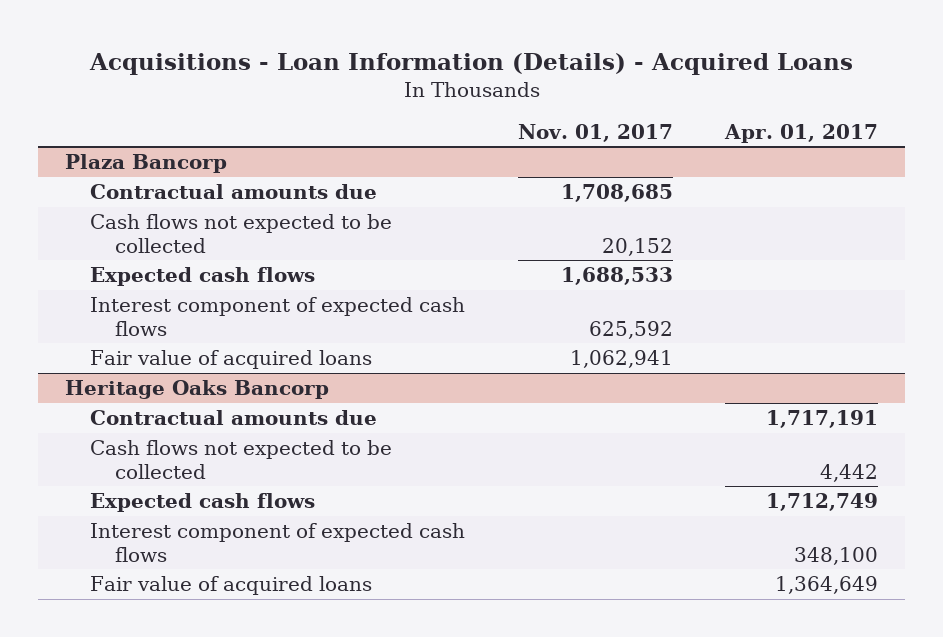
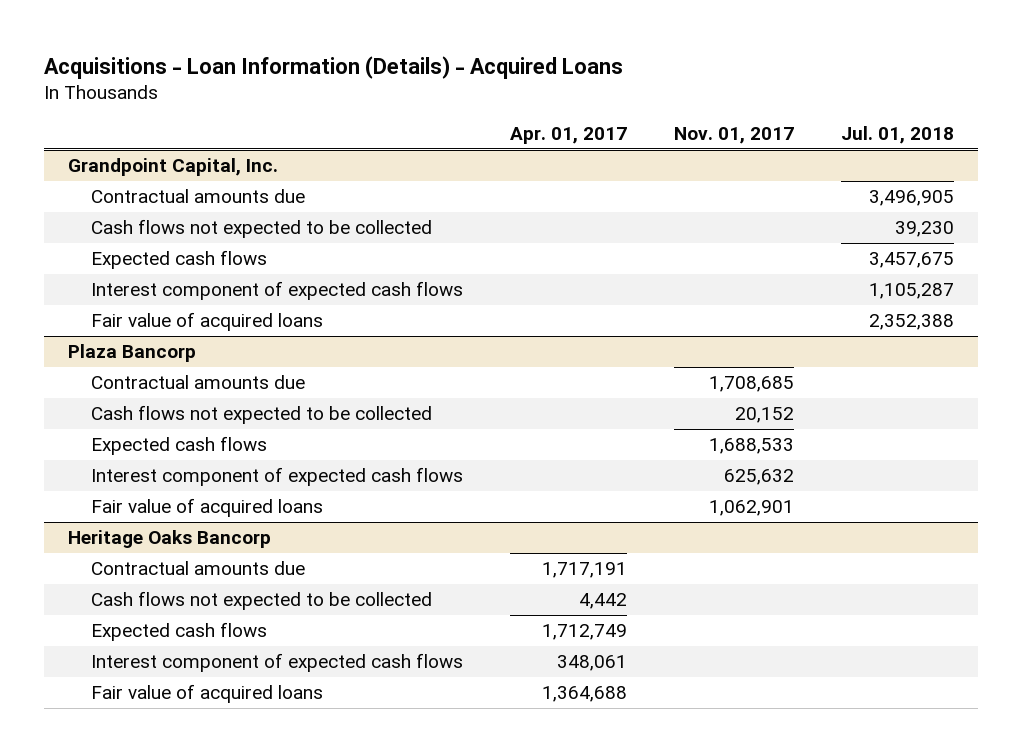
none -> [841,125,955,144] Jul. 01, 2018
none -> [67,158,278,177] Grandpoint Capital, Inc.
none -> [90,189,305,204] Contractual amounts due
none -> [90,219,432,239] Cash flows not expected to be collected
none -> [90,250,267,270] Expected cash flows
none -> [90,281,463,301] Interest component of expected cash flows
none -> [90,312,323,332] Fair value of acquired loans
[588,320,673,339] 625,592 -> [724,469,795,486] 625,632
[569,350,673,369] 1,062,941 -> [709,500,795,517] 1,062,901
[794,546,879,565] 348,100 -> [556,655,627,672] 348,061
[775,576,879,595] 1,364,649 -> [541,686,627,703] 1,364,688

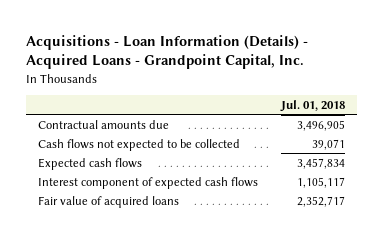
[44,55,624,79] Acquisitions - Loan Information (Details) - Acquired Loans -> [25,34,308,70] Acquisitions - Loan Information (Details) - Acquired Loans - Grandpoint Capital, Inc.
[509,126,627,144] Apr. 01, 2017 -> none
[674,126,795,144] Nov. 01, 2017 -> none
[67,158,278,177] Grandpoint Capital, Inc. -> none
[67,344,196,363] Plaza Bancorp -> none
[90,375,305,390] Contractual amounts due -> none
[90,405,432,425] Cash flows not expected to be collected -> none
[90,436,267,456] Expected cash flows -> none
[90,467,463,487] Interest component of expected cash flows -> none
[90,498,323,518] Fair value of acquired loans -> none
[67,530,271,549] Heritage Oaks Bancorp -> none
[90,561,305,576] Contractual amounts due -> none
[90,591,432,611] Cash flows not expected to be collected -> none
[90,622,267,642] Expected cash flows -> none
[90,653,463,673] Interest component of expected cash flows -> none
[90,684,323,704] Fair value of acquired loans -> none
[895,221,955,238] 39,230 -> [312,138,346,150] 39,071
[869,252,955,269] 3,457,675 -> [297,157,346,169] 3,457,834
[869,283,955,300] 1,105,287 -> [297,176,346,188] 1,105,117
[869,314,955,331] 2,352,388 -> [297,195,346,207] 2,352,717

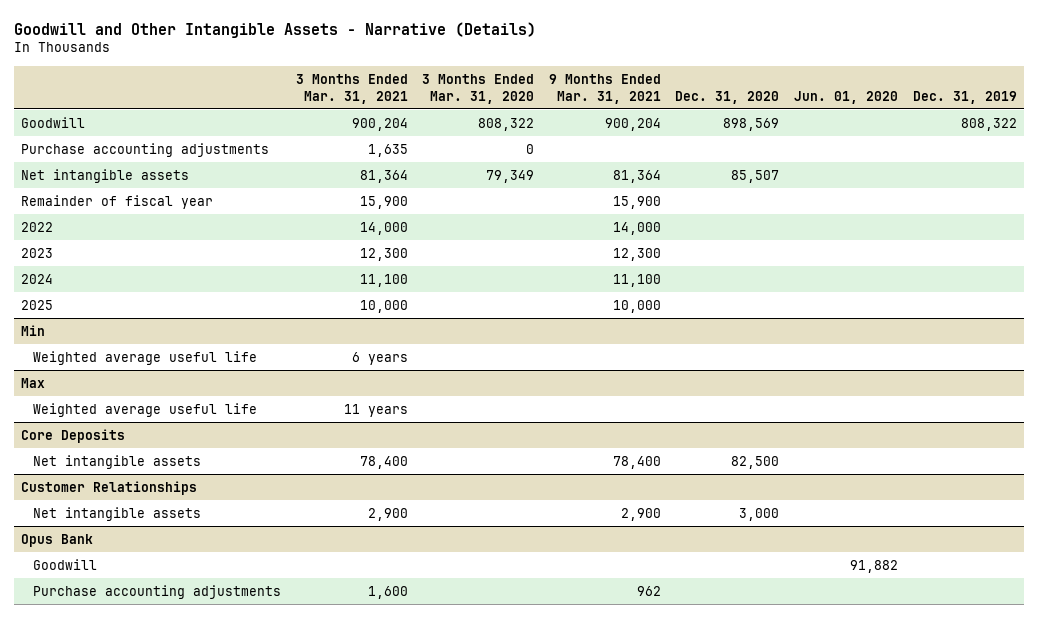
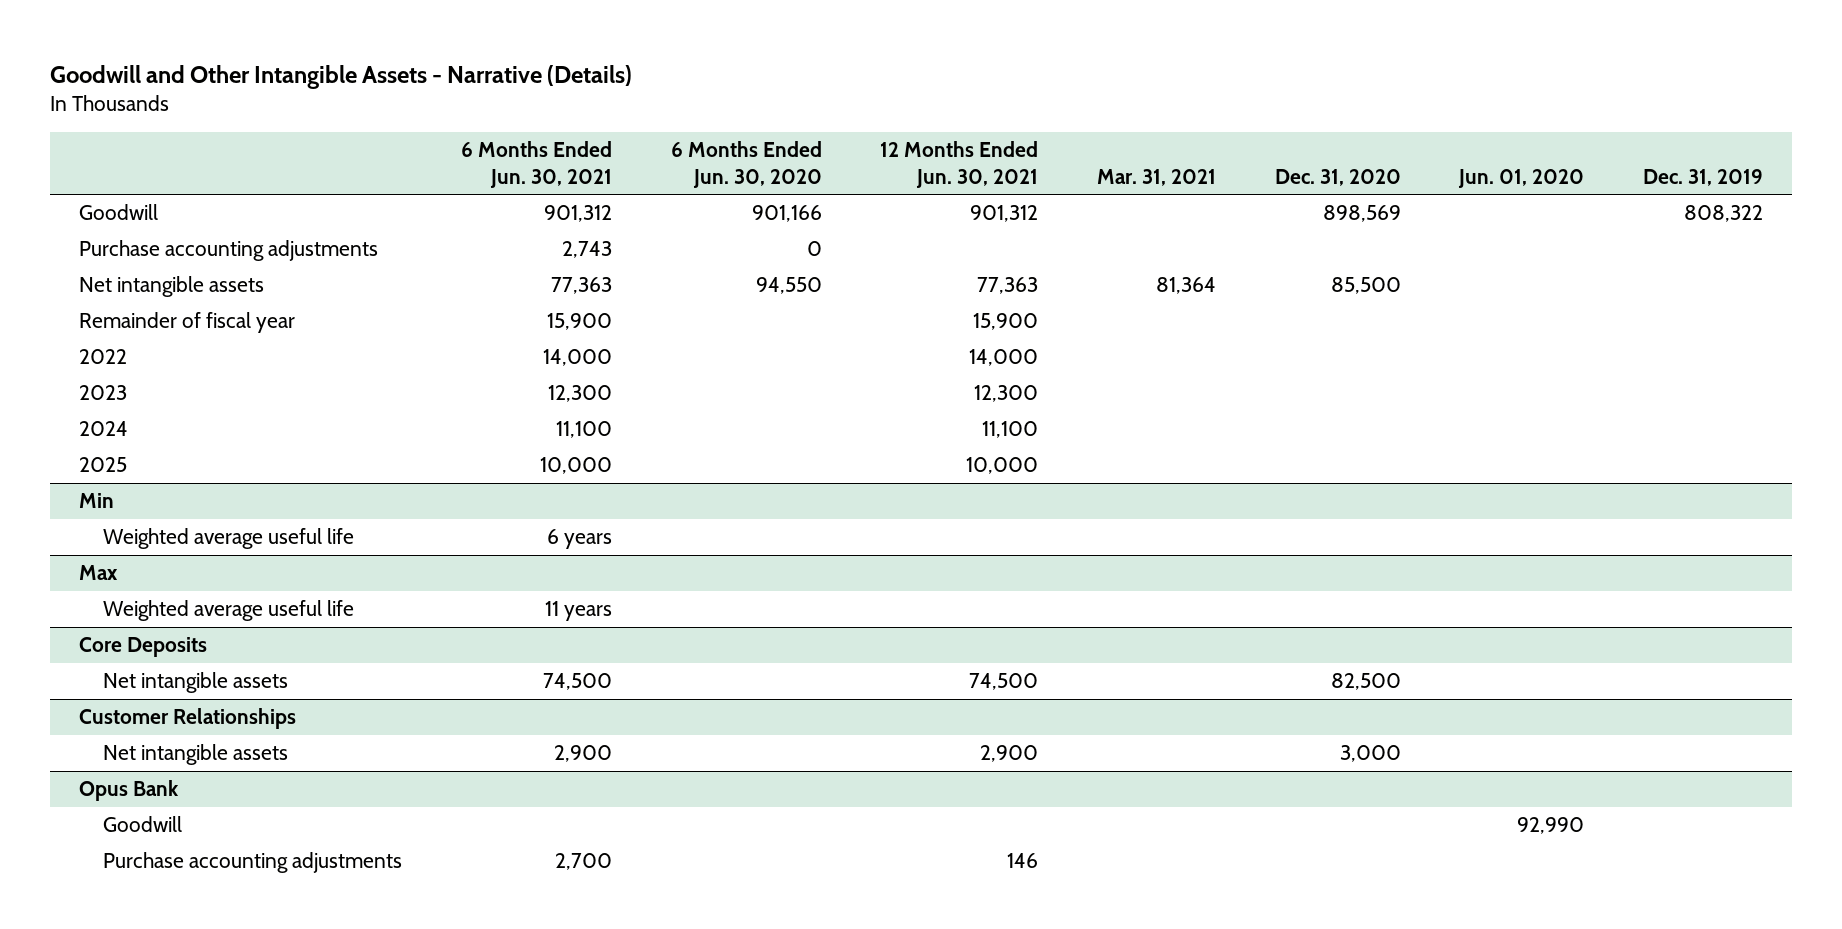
[295,73,408,104] 3 Months Ended Mar. 31, 2021 -> none
[422,73,535,104] 3 Months Ended Mar. 31, 2020 -> none
[548,73,661,104] 9 Months Ended Mar. 31, 2021 -> none
none -> [460,141,612,189] 6 Months Ended Jun. 30, 2021
none -> [670,141,822,189] 6 Months Ended Jun. 30, 2020
none -> [880,141,1039,189] 12 Months Ended Jun. 30, 2021
none -> [1096,169,1216,187] Mar. 31, 2021
[731,169,780,183] 85,507 -> [1330,277,1401,295] 85,500
[850,559,899,573] 91,882 -> [1517,817,1585,835] 92,990

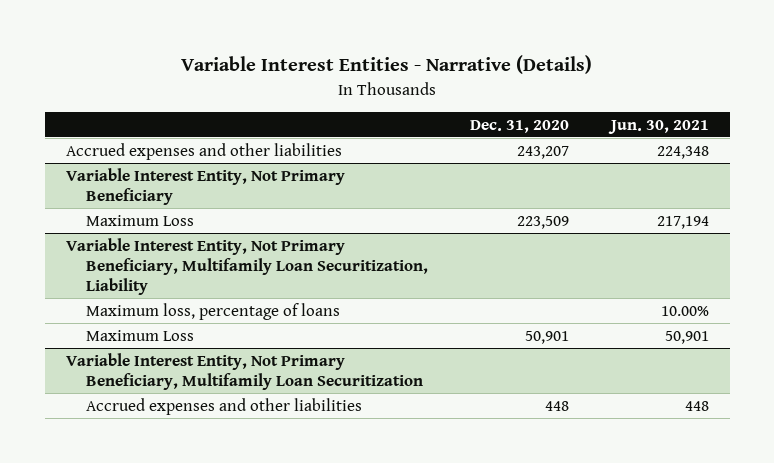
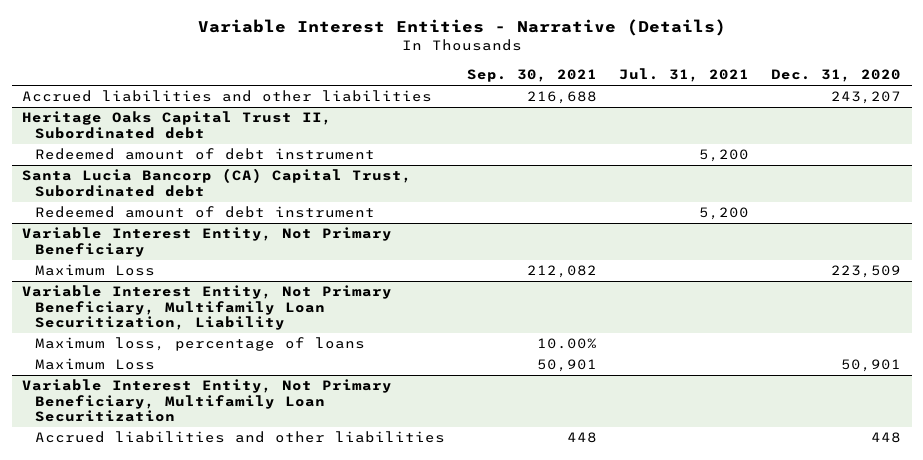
[607,119,709,134] Jun. 30, 2021 -> none
none -> [467,69,598,83] Sep. 30, 2021
none -> [618,68,749,83] Jul. 31, 2021
[65,142,342,160] Accrued expenses and other liabilities -> [22,90,433,103] Accrued liabilities and other liabilities
none -> [22,111,333,139] Heritage Oaks Capital Trust II, Subordinated debt
none -> [35,148,376,161] Redeemed amount of debt instrument
none -> [22,168,413,197] Santa Lucia Bancorp (CA) Capital Trust, Subordinated debt
none -> [35,206,376,219] Redeemed amount of debt instrument
[85,397,362,415] Accrued expenses and other liabilities -> [35,431,446,444] Accrued liabilities and other liabilities

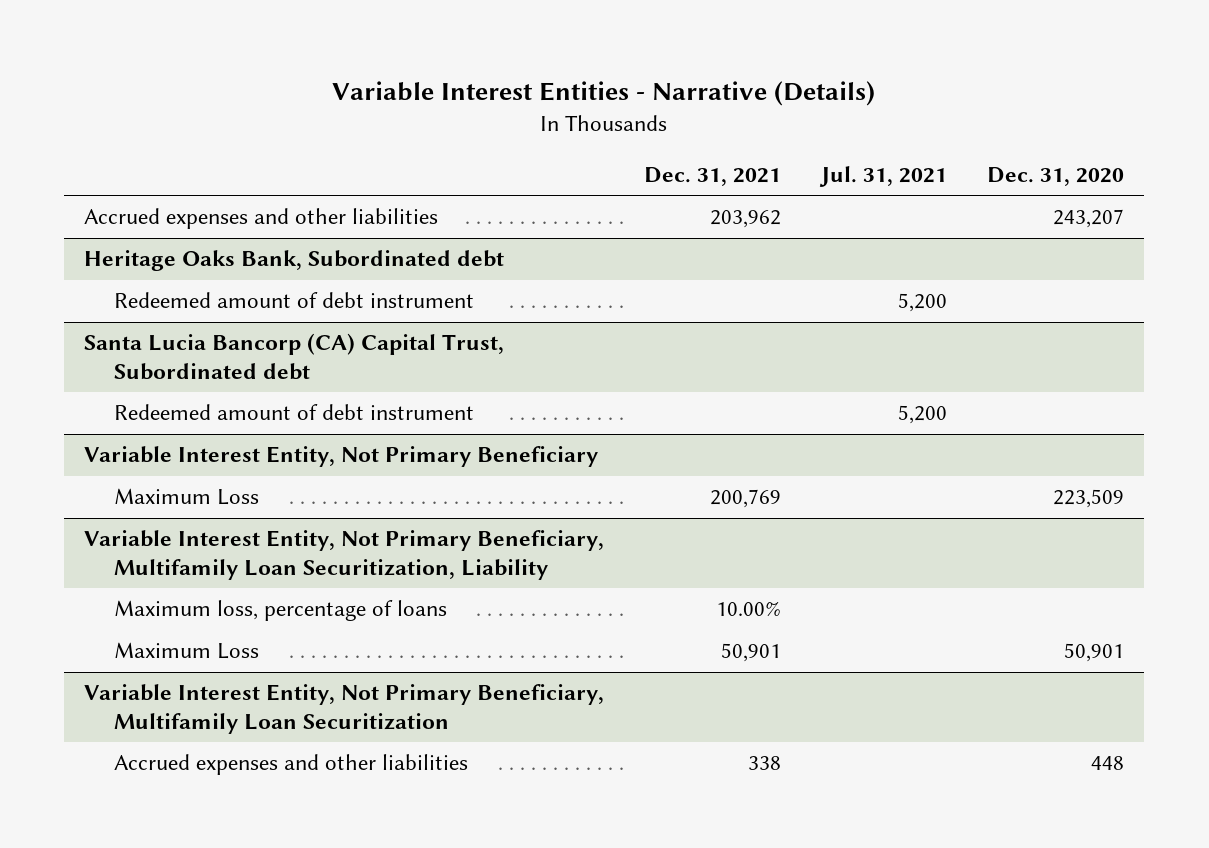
[467,69,598,83] Sep. 30, 2021 -> none
none -> [644,167,782,187] Dec. 31, 2021
[22,90,433,103] Accrued liabilities and other liabilities -> [84,208,439,230] Accrued expenses and other liabilities
[22,111,333,139] Heritage Oaks Capital Trust II, Subordinated debt -> [84,250,505,272] Heritage Oaks Bank, Subordinated debt
[35,431,446,444] Accrued liabilities and other liabilities -> [113,754,468,776] Accrued expenses and other liabilities

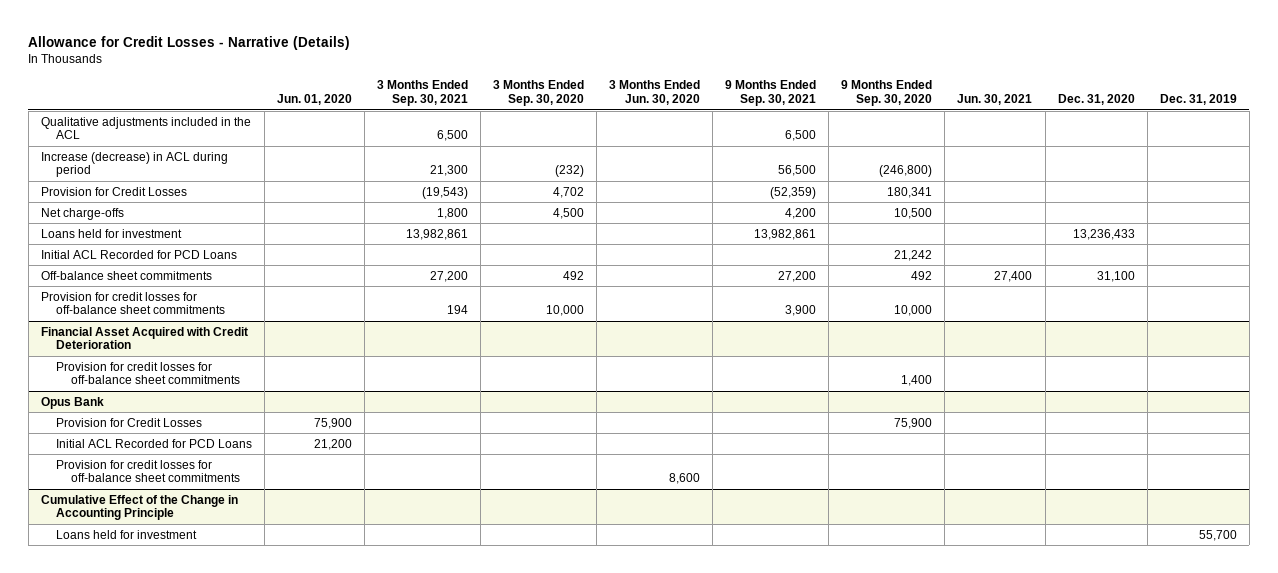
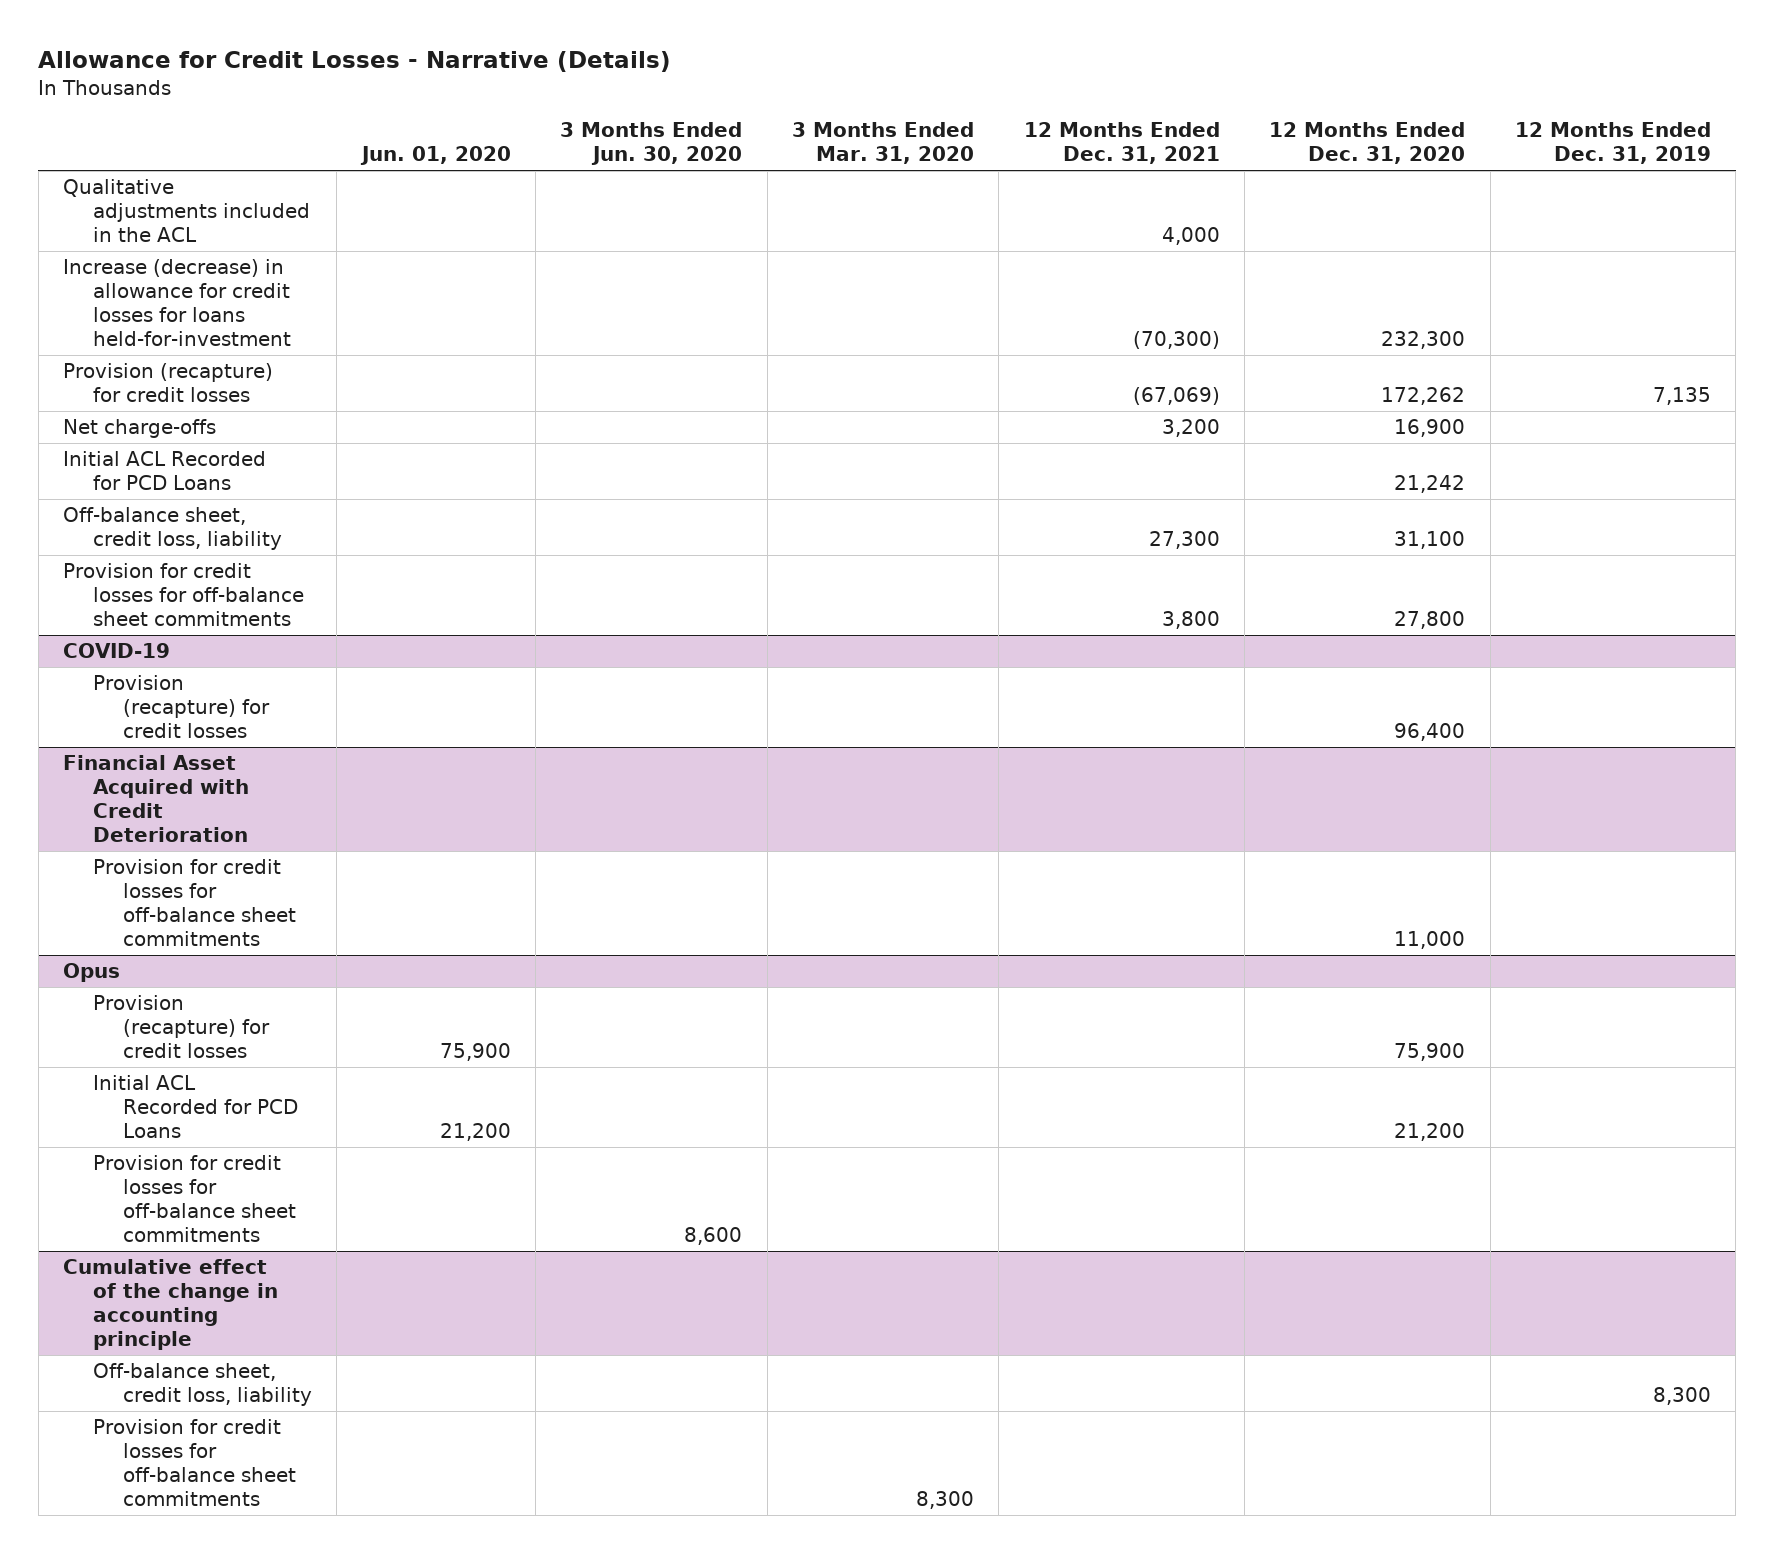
[377,80,469,107] 3 Months Ended Sep. 30, 2021 -> none
[493,80,585,107] 3 Months Ended Sep. 30, 2020 -> none
[725,80,817,107] 9 Months Ended Sep. 30, 2021 -> none
[841,80,933,107] 9 Months Ended Sep. 30, 2020 -> none
[957,94,1033,106] Jun. 30, 2021 -> none
[1057,94,1135,106] Dec. 31, 2020 -> none
[1159,94,1237,106] Dec. 31, 2019 -> none
none -> [792,122,975,165] 3 Months Ended Mar. 31, 2020
none -> [1023,122,1220,165] 12 Months Ended Dec. 31, 2021
none -> [1269,122,1466,165] 12 Months Ended Dec. 31, 2020
none -> [1515,122,1712,165] 12 Months Ended Dec. 31, 2019
[41,151,229,178] Increase (decrease) in ACL during period -> [62,258,291,347] Increase (decrease) in allowance for credit losses for loans held-for-investment
[41,186,188,196] Provision for Credit Losses -> [62,362,273,403] Provision (recapture) for credit losses
[41,228,183,238] Loans held for investment -> none
[41,270,213,280] Off-balance sheet commitments -> [62,506,282,551] Off-balance sheet, credit loss, liability
none -> [62,642,170,658] COVID-19
none -> [92,674,271,739] Provision (recapture) for credit losses
[41,396,105,409] Opus Bank -> [62,962,120,982] Opus
[55,417,202,427] Provision for Credit Losses -> [92,994,271,1059] Provision (recapture) for credit losses
[55,529,197,539] Loans held for investment -> none
[41,494,239,521] Cumulative Effect of the Change in Accounting Principle -> [62,1258,278,1351] Cumulative effect of the change in accounting principle
none -> [92,1362,313,1407] Off-balance sheet, credit loss, liability
none -> [92,1418,297,1507] Provision for credit losses for off-balance sheet commitments

